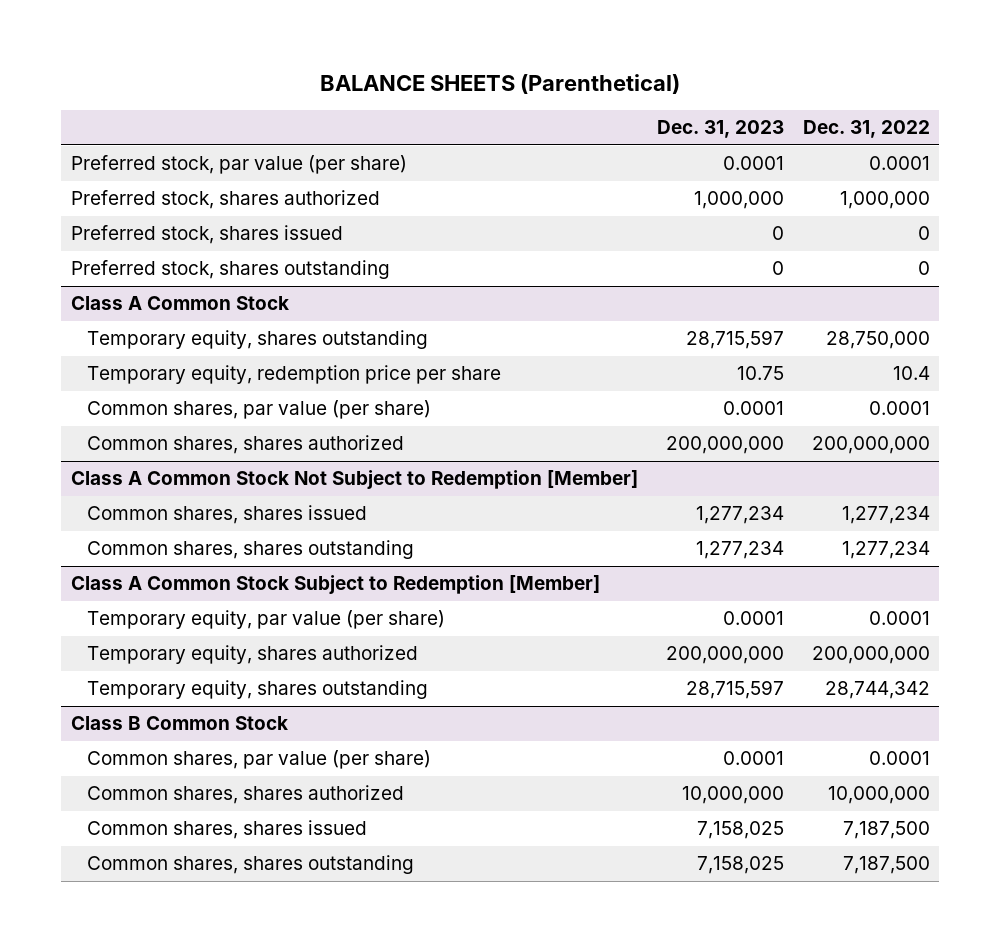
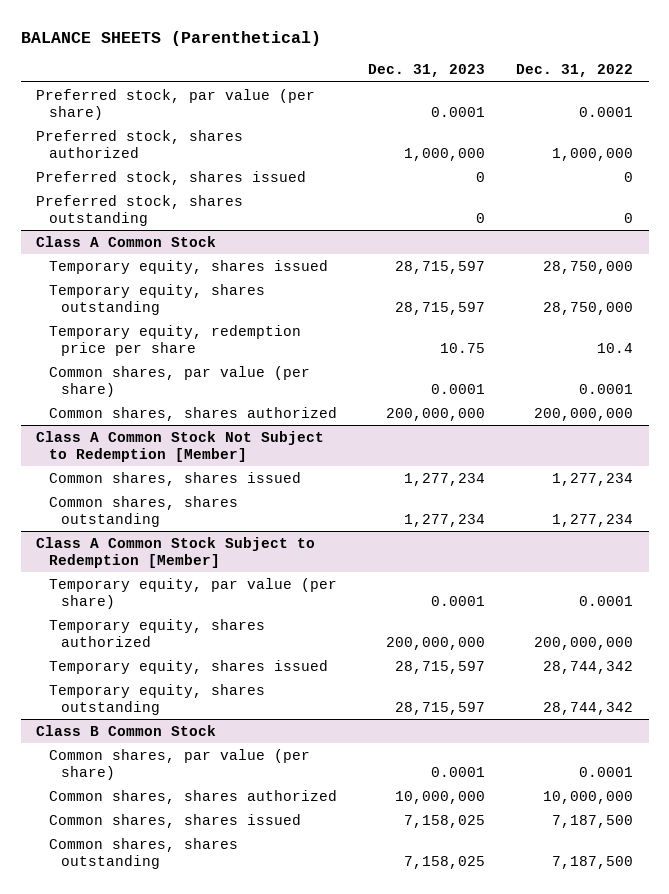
none -> [48,259,328,274] Temporary equity, shares issued
none -> [48,659,328,674] Temporary equity, shares issued

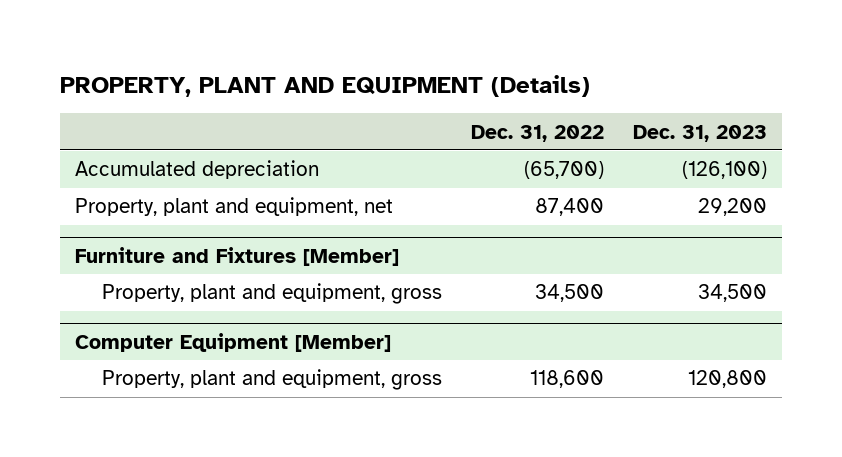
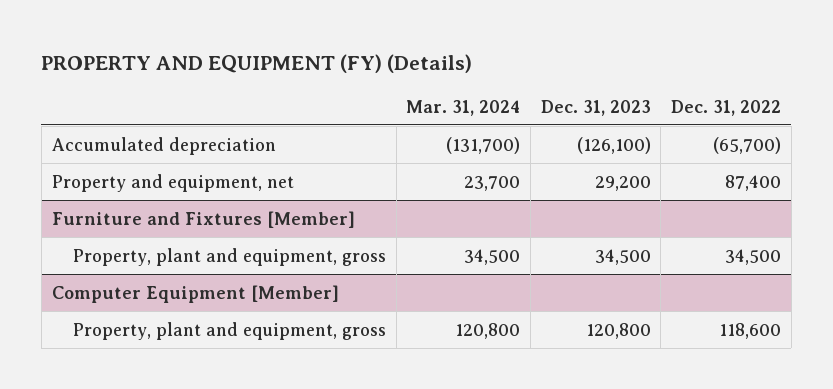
[60,74,591,97] PROPERTY, PLANT AND EQUIPMENT (Details) -> [41,53,473,73] PROPERTY AND EQUIPMENT (FY) (Details)
none -> [406,99,521,116] Mar. 31, 2024
[74,197,393,217] Property, plant and equipment, net -> [51,173,294,192] Property and equipment, net

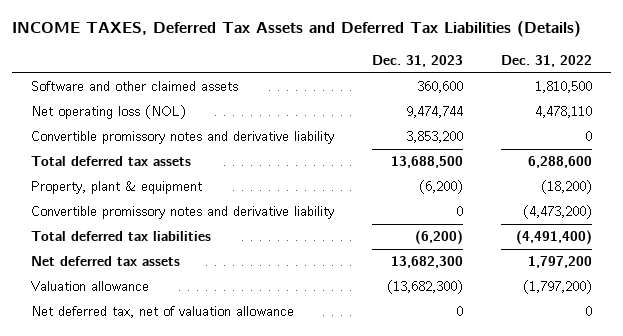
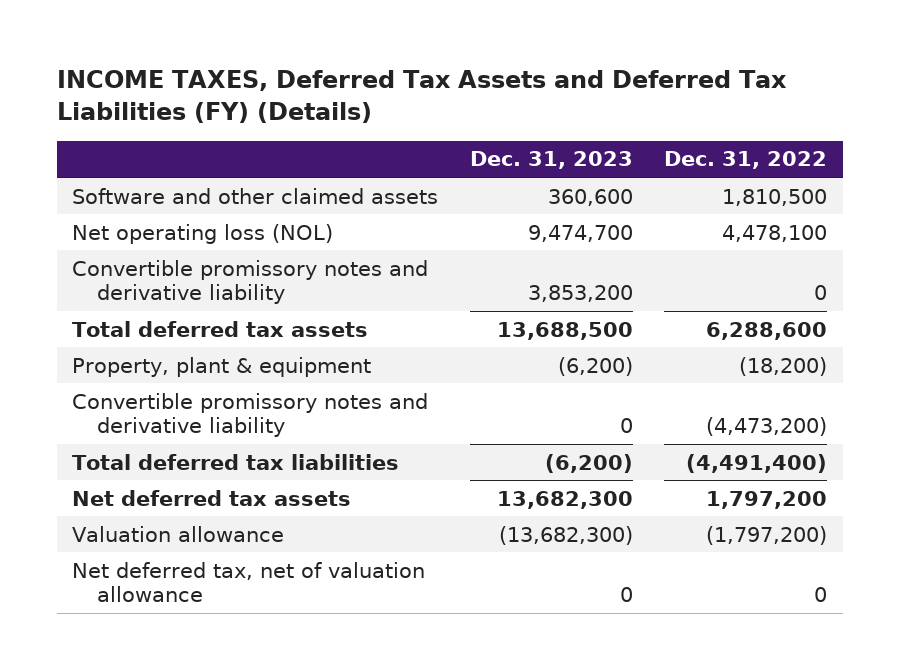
[11,21,581,38] INCOME TAXES, Deferred Tax Assets and Deferred Tax Liabilities (Details) -> [56,70,787,124] INCOME TAXES, Deferred Tax Assets and Deferred Tax Liabilities (FY) (Details)
[405,106,463,119] 9,474,744 -> [527,224,633,242] 9,474,700
[535,106,593,119] 4,478,110 -> [721,224,827,242] 4,478,100

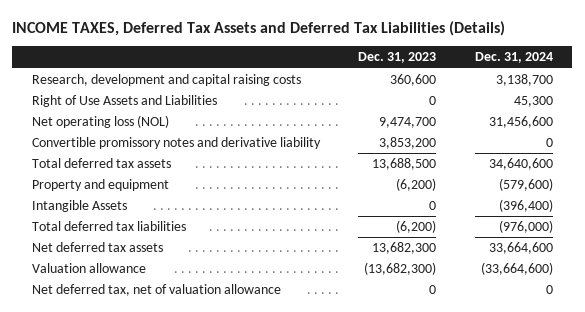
[56,70,787,124] INCOME TAXES, Deferred Tax Assets and Deferred Tax Liabilities (FY) (Details) -> [12,20,506,36] INCOME TAXES, Deferred Tax Assets and Deferred Tax Liabilities (Details)
[663,151,827,170] Dec. 31, 2022 -> none
none -> [475,52,554,64] Dec. 31, 2024
[72,187,439,204] Software and other claimed assets -> [31,73,301,86] Research, development and capital raising costs
none -> [31,94,217,107] Right of Use Assets and Liabilities
[72,392,429,438] Convertible promissory notes and derivative liability -> none
[72,356,372,377] Property, plant & equipment -> [31,178,169,191] Property and equipment
none -> [31,199,127,212] Intangible Assets

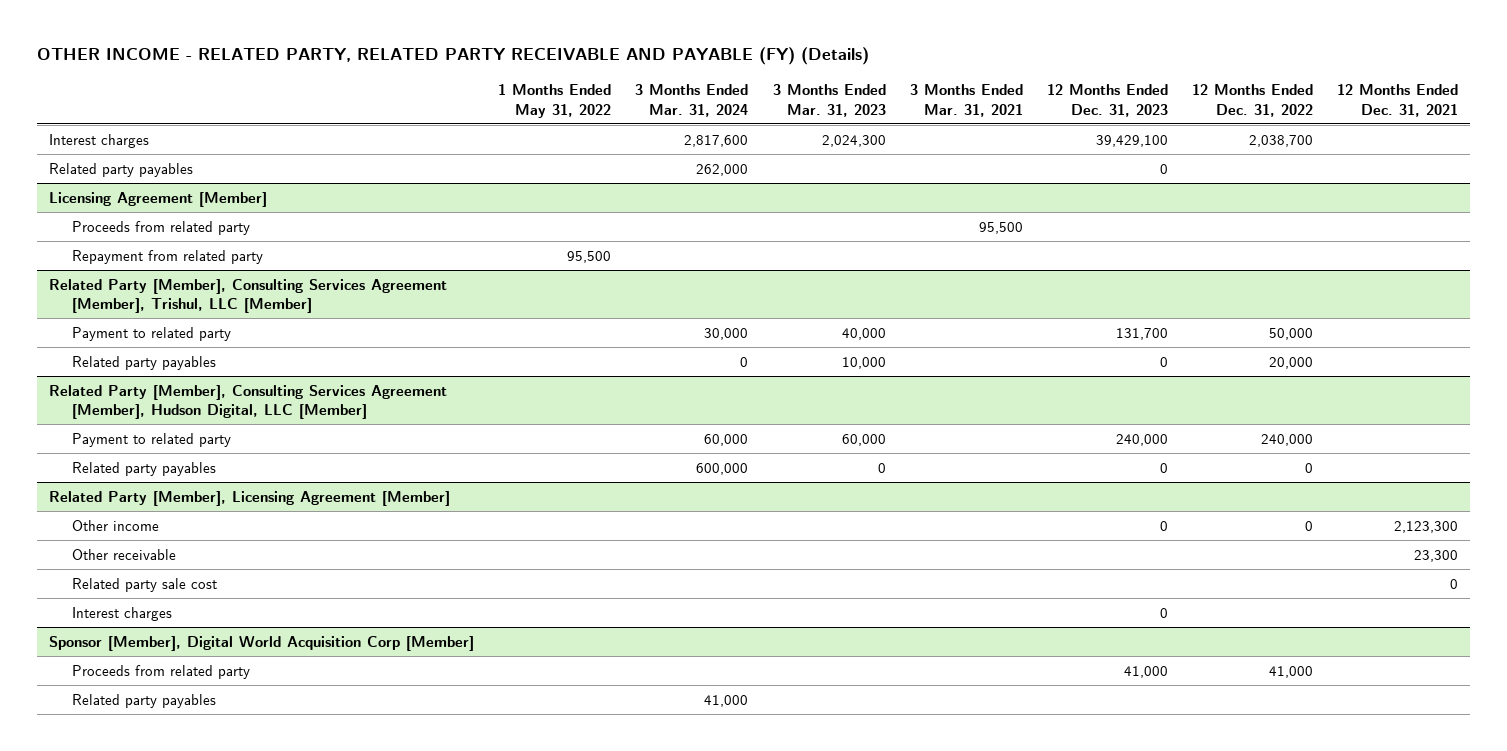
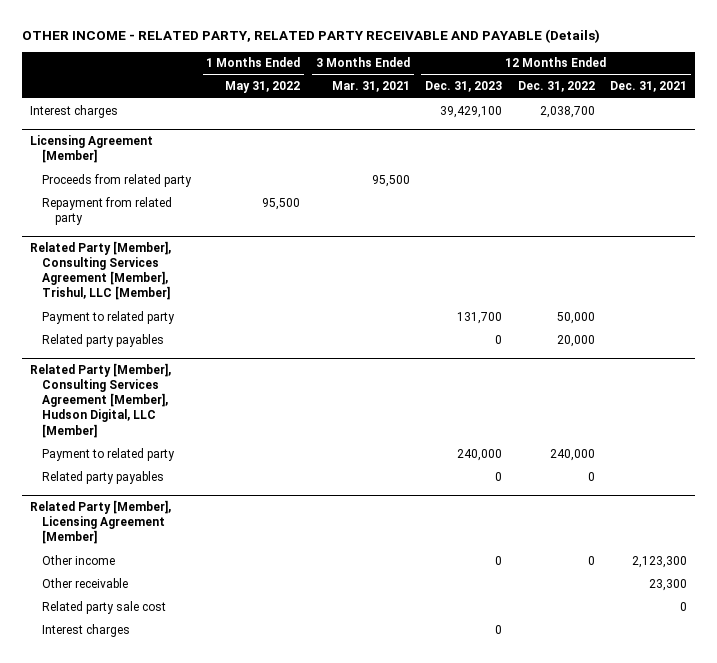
[37,47,870,66] OTHER INCOME - RELATED PARTY, RELATED PARTY RECEIVABLE AND PAYABLE (FY) (Details) -> [21,29,600,44] OTHER INCOME - RELATED PARTY, RELATED PARTY RECEIVABLE AND PAYABLE (Details)
[635,84,749,117] 3 Months Ended Mar. 31, 2024 -> none
[772,84,886,117] 3 Months Ended Mar. 31, 2023 -> none
[49,162,194,177] Related party payables -> none
[49,635,475,651] Sponsor [Member], Digital World Acquisition Corp [Member] -> none
[71,664,250,679] Proceeds from related party -> none
[71,693,216,708] Related party payables -> none

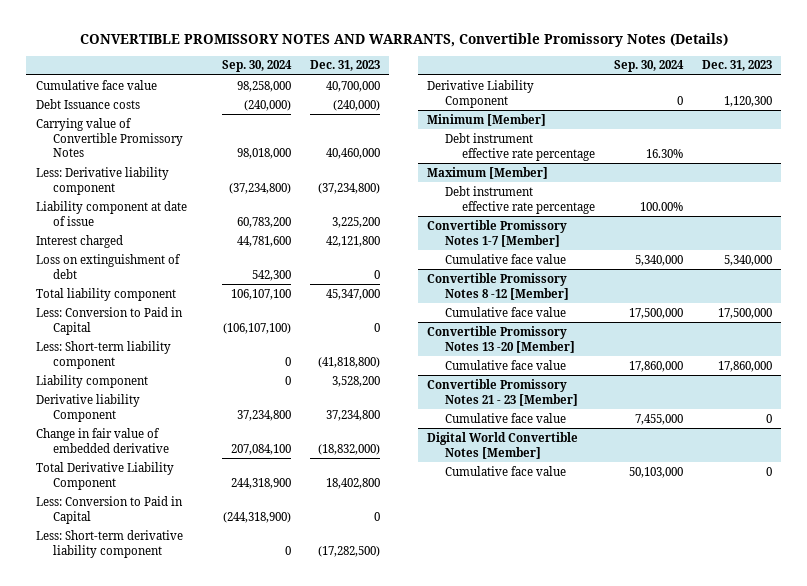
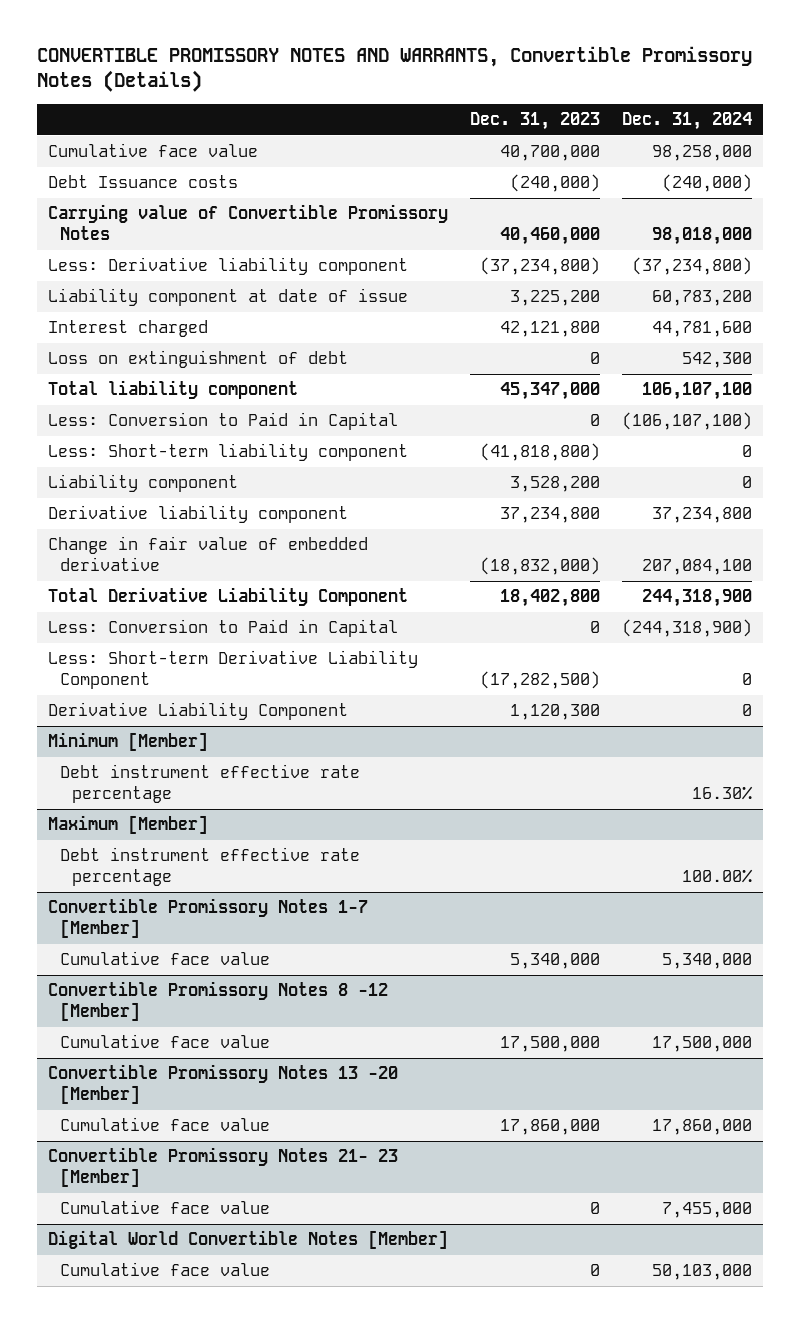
[221,60,292,73] Sep. 30, 2024 -> none
none -> [622,111,753,130] Dec. 31, 2024
[35,393,140,422] Derivative liability Component -> [47,505,348,524] Derivative liability component
[35,529,183,558] Less: Short-term derivative liability component -> [47,650,418,689] Less: Short-term Derivative Liability Component
[427,378,578,406] Convertible Promissory Notes 21 - 23 [Member] -> [47,1147,398,1187] Convertible Promissory Notes 21- 23 [Member]

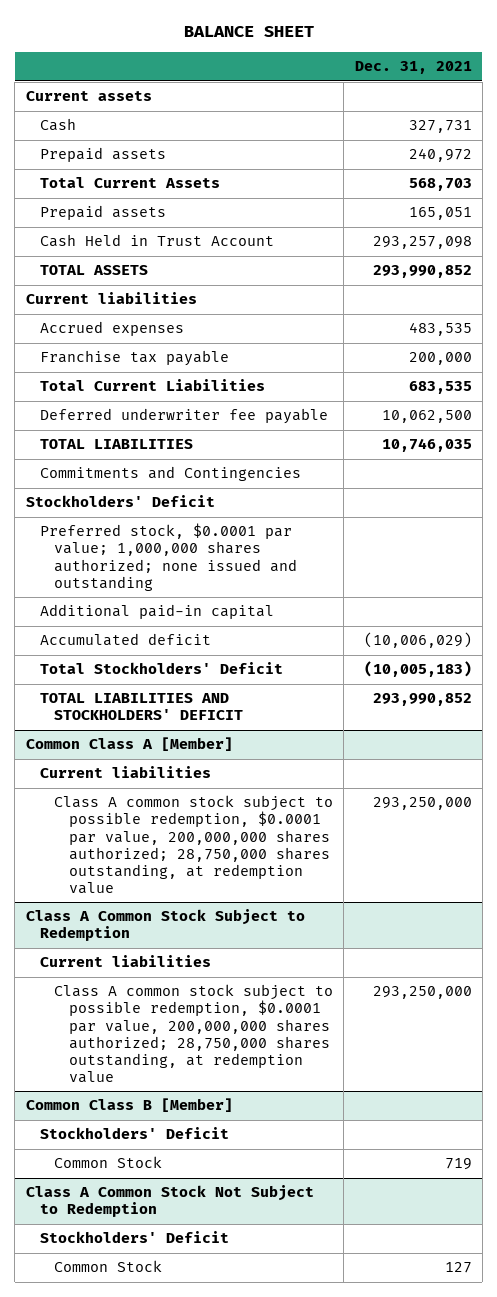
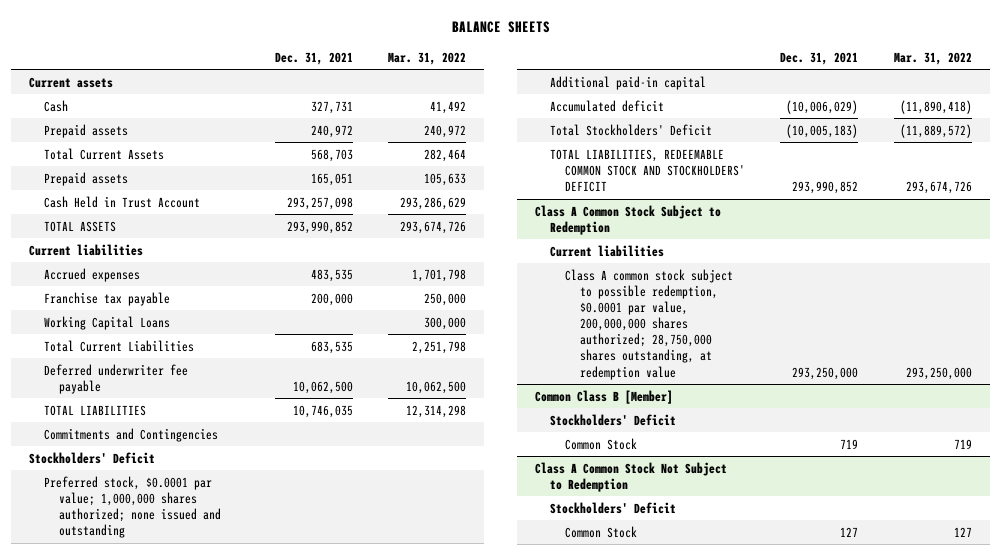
[183,26,314,38] BALANCE SHEET -> [451,20,550,33] BALANCE SHEETS
none -> [388,51,467,65] Mar. 31, 2022
none -> [44,315,171,330] Working Capital Loans
[25,737,233,752] Common Class A [Member] -> none
[39,766,211,779] Current liabilities -> none
[54,795,334,894] Class A common stock subject to possible redemption, $0.0001 par value, 200,000,000 shares authorized; 28,750,000 shares outstanding, at redemption value -> none
[39,693,244,721] TOTAL LIABILITIES AND STOCKHOLDERS' DEFICIT -> [549,148,745,193] TOTAL LIABILITIES, REDEEMABLE COMMON STOCK AND STOCKHOLDERS' DEFICIT

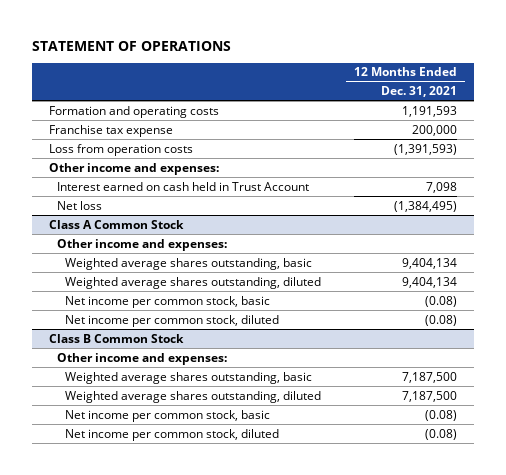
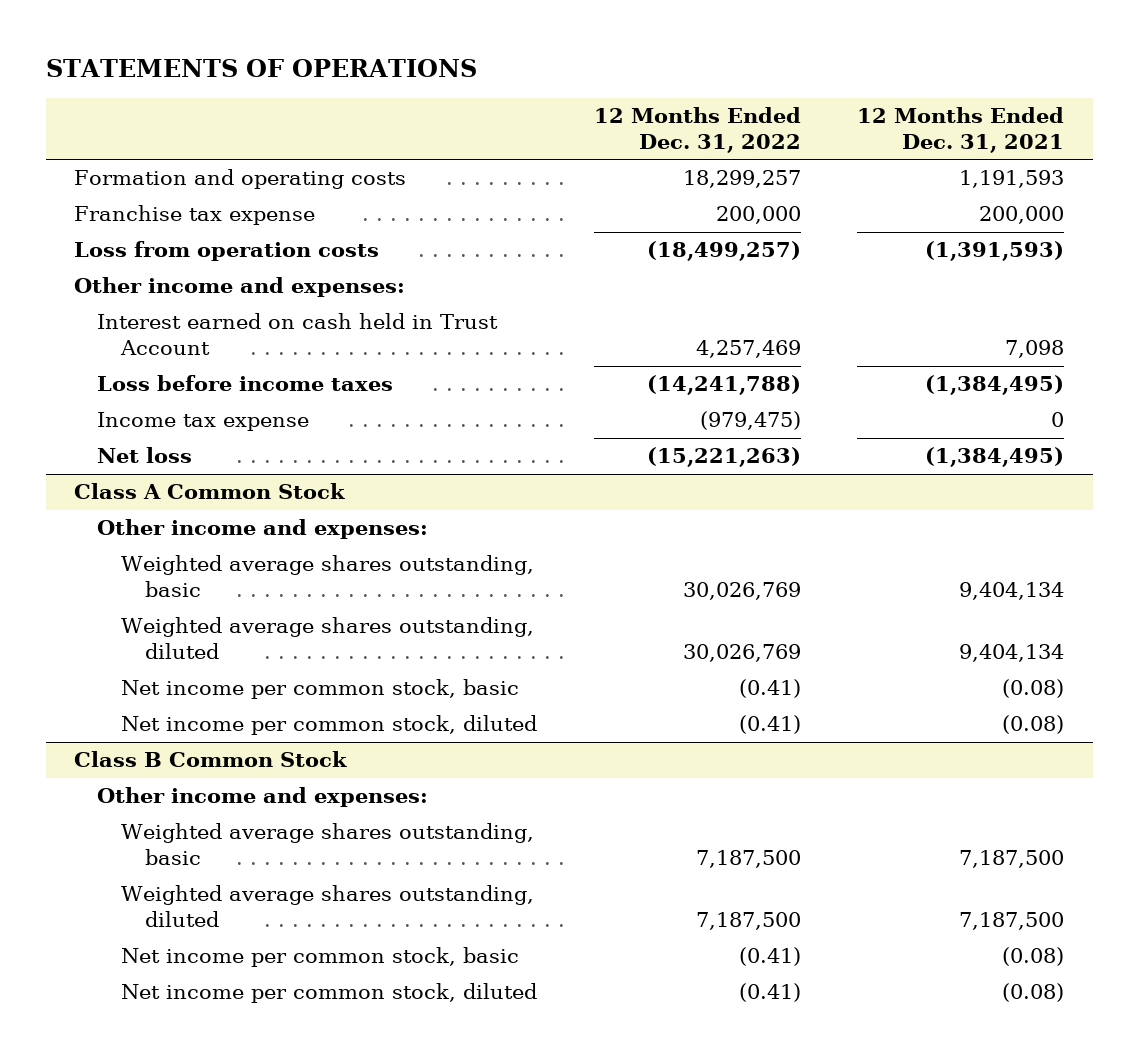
[32,40,232,51] STATEMENT OF OPERATIONS -> [45,59,477,78] STATEMENTS OF OPERATIONS
none -> [593,106,801,153] 12 Months Ended Dec. 31, 2022
none -> [97,375,394,392] Loss before income taxes
none -> [97,412,310,432] Income tax expense

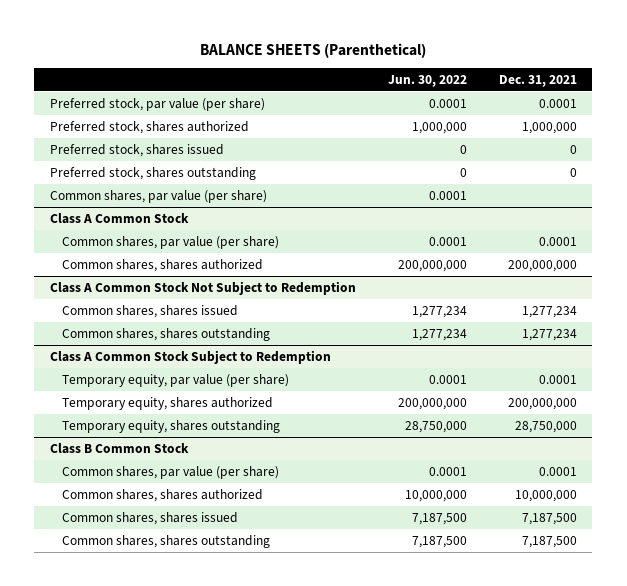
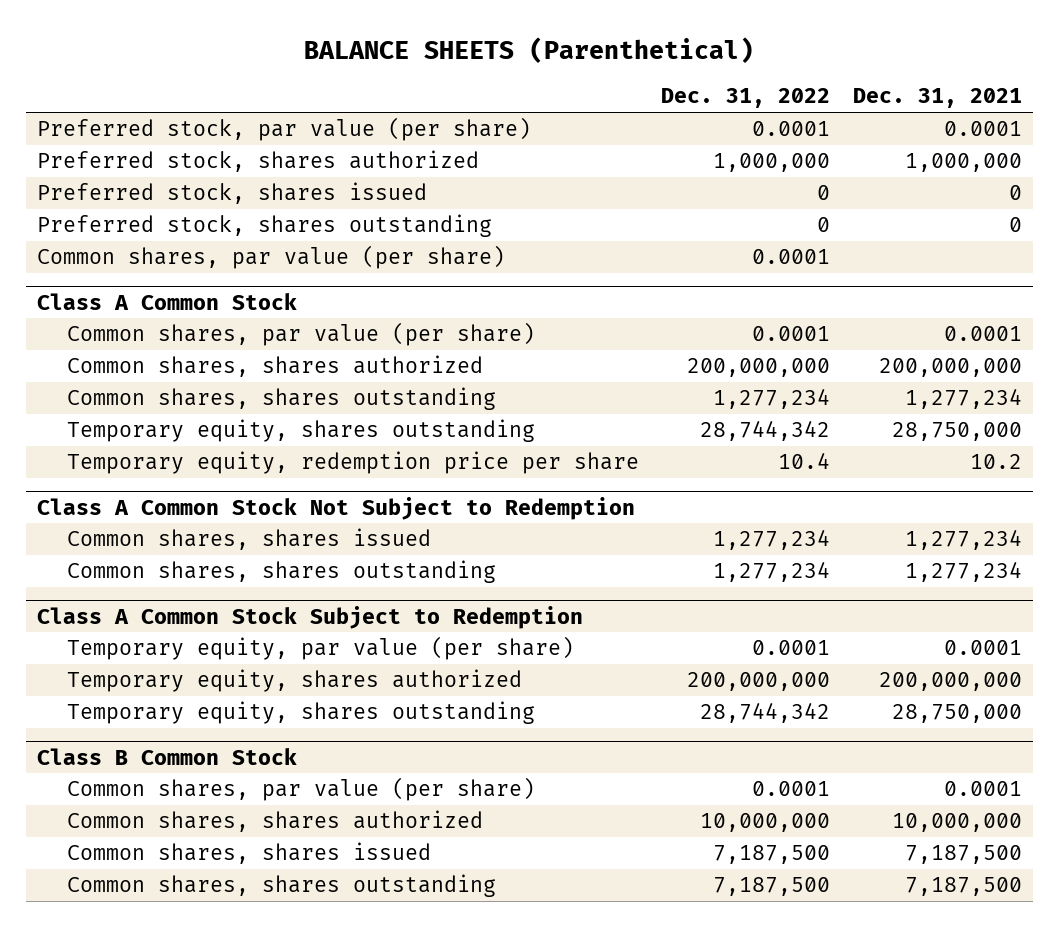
[387,74,467,87] Jun. 30, 2022 -> none
none -> [661,88,831,109] Dec. 31, 2022
none -> [66,387,496,411] Common shares, shares outstanding
none -> [66,419,535,443] Temporary equity, shares outstanding
none -> [66,451,639,475] Temporary equity, redemption price per share

